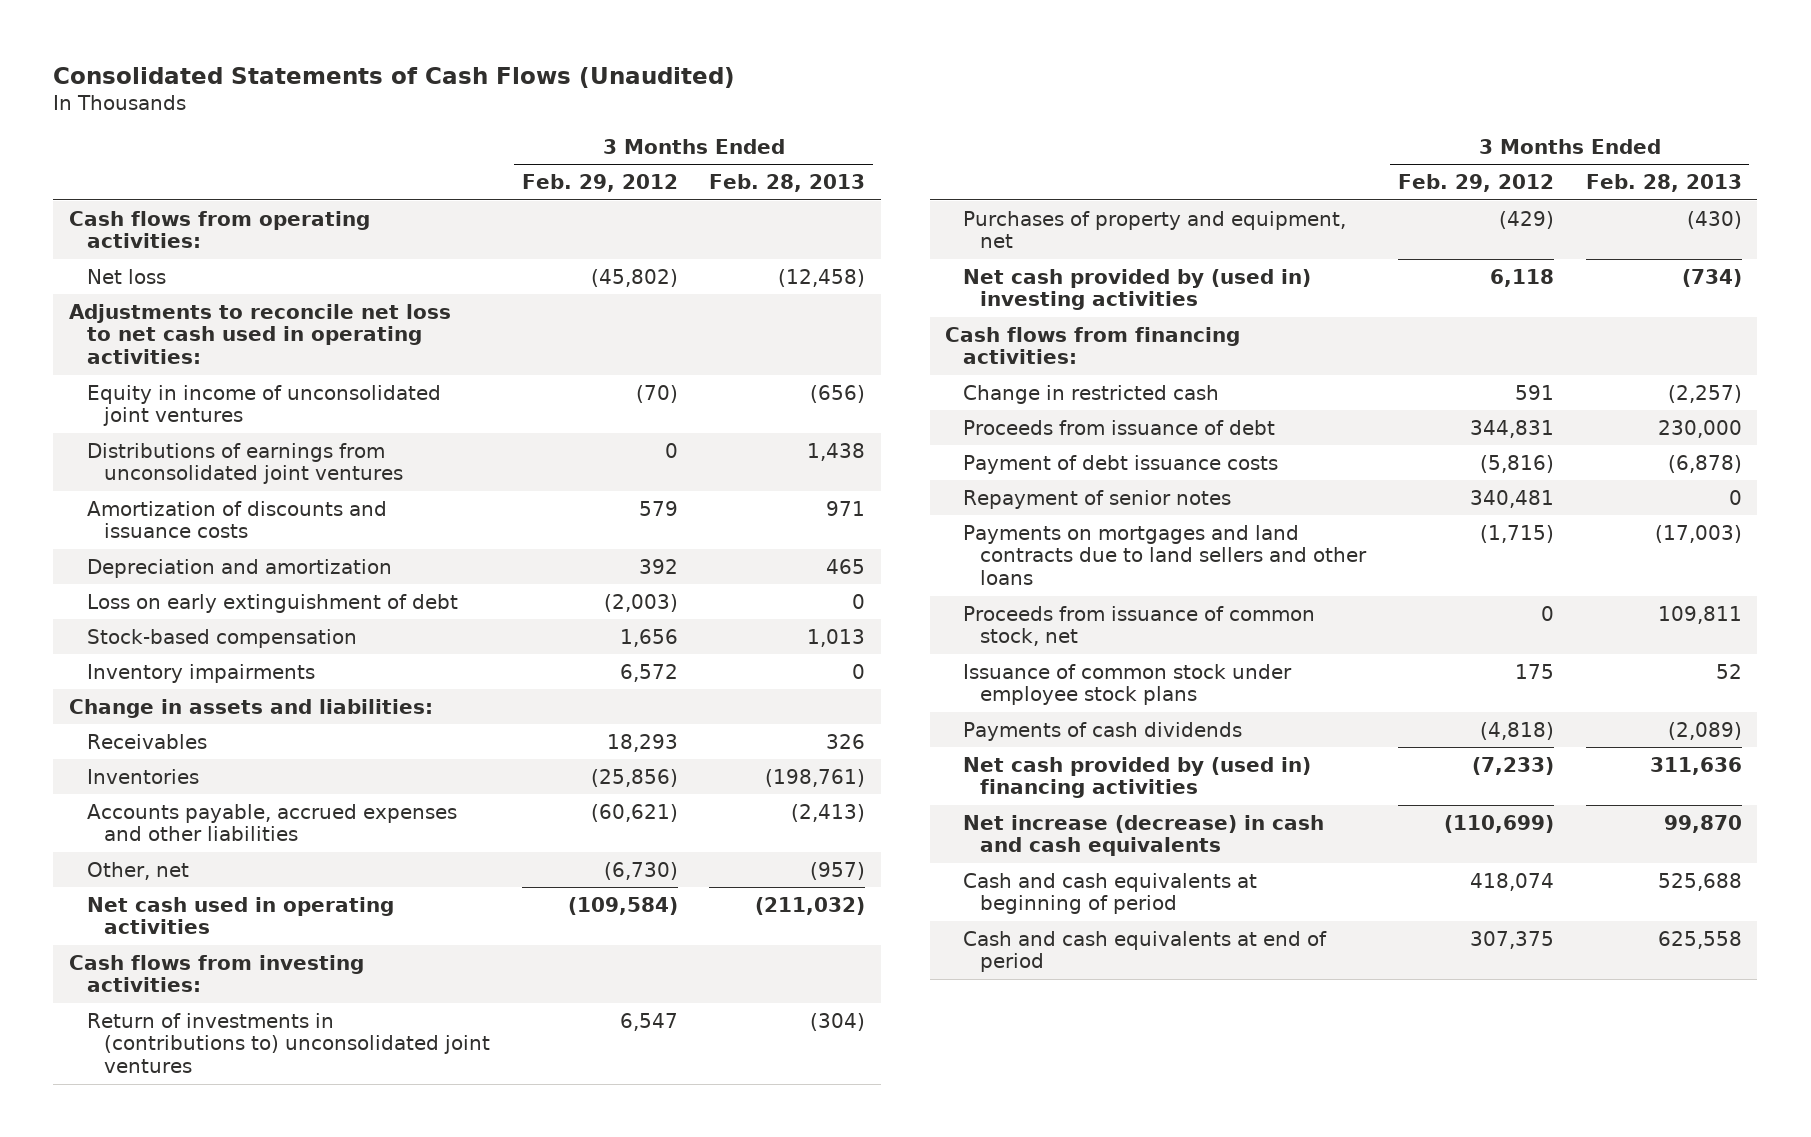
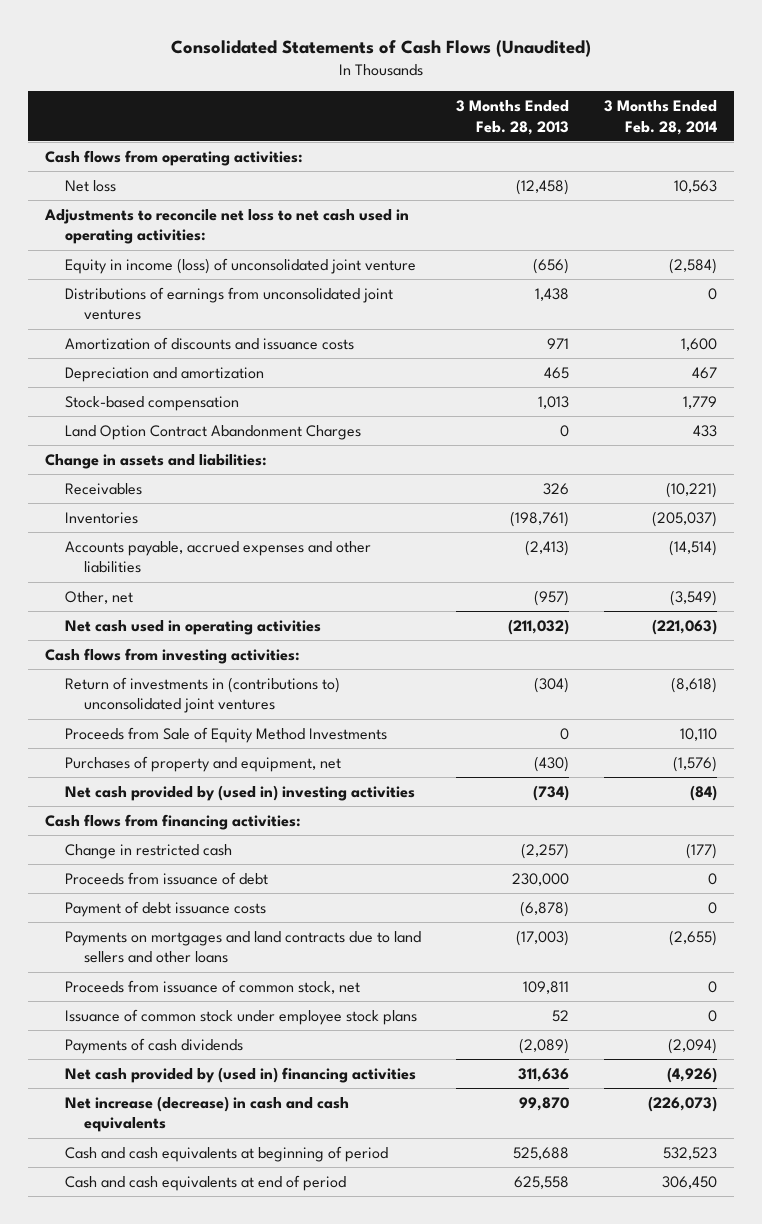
[521,174,678,193] Feb. 29, 2012 -> none
none -> [603,99,717,135] 3 Months Ended Feb. 28, 2014
[86,384,441,427] Equity in income of unconsolidated joint ventures -> [64,257,416,274] Equity in income (loss) of unconsolidated joint venture
[86,593,458,613] Loss on early extinguishment of debt -> none
[86,663,315,683] Inventory impairments -> none
none -> [64,424,361,440] Land Option Contract Abandonment Charges
none -> [64,726,387,743] Proceeds from Sale of Equity Method Investments
[962,489,1231,509] Repayment of senior notes -> none

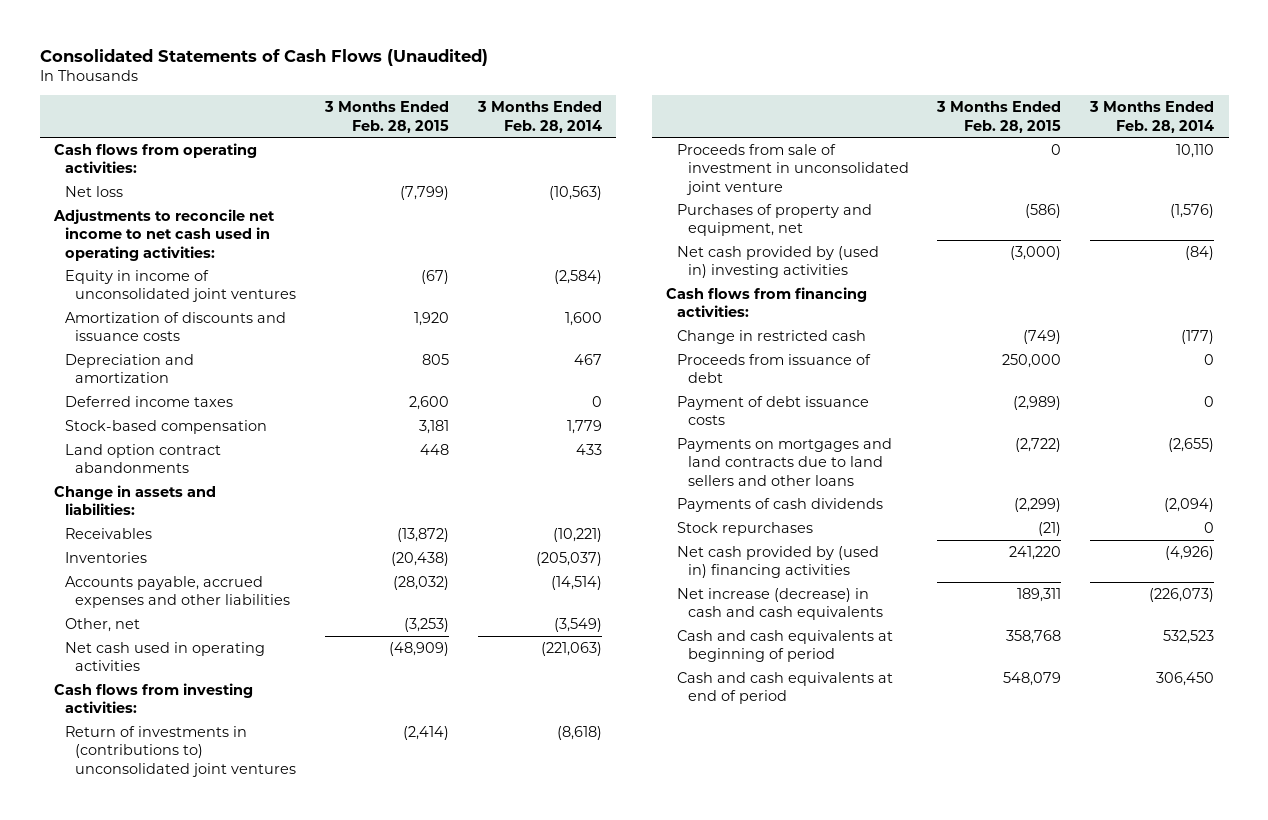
[455,99,569,135] 3 Months Ended Feb. 28, 2013 -> none
none -> [324,101,450,133] 3 Months Ended Feb. 28, 2015
[64,286,393,321] Distributions of earnings from unconsolidated joint ventures -> none
[673,179,717,193] 10,563 -> [548,185,602,200] (10,563)
[44,208,410,245] Adjustments to reconcile net loss to net cash used in operating activities: -> [53,208,276,261] Adjustments to reconcile net income to net cash used in operating activities:
[64,257,416,274] Equity in income (loss) of unconsolidated joint venture -> [64,269,297,303] Equity in income of unconsolidated joint ventures
none -> [64,395,233,407] Deferred income taxes
[64,424,361,440] Land Option Contract Abandonment Charges -> [64,443,221,474] Land option contract abandonments
[64,726,387,743] Proceeds from Sale of Equity Method Investments -> [677,143,909,195] Proceeds from sale of investment in unconsolidated joint venture
[64,979,360,994] Proceeds from issuance of common stock, net -> none
[64,1008,417,1025] Issuance of common stock under employee stock plans -> none
none -> [677,521,814,536] Stock repurchases

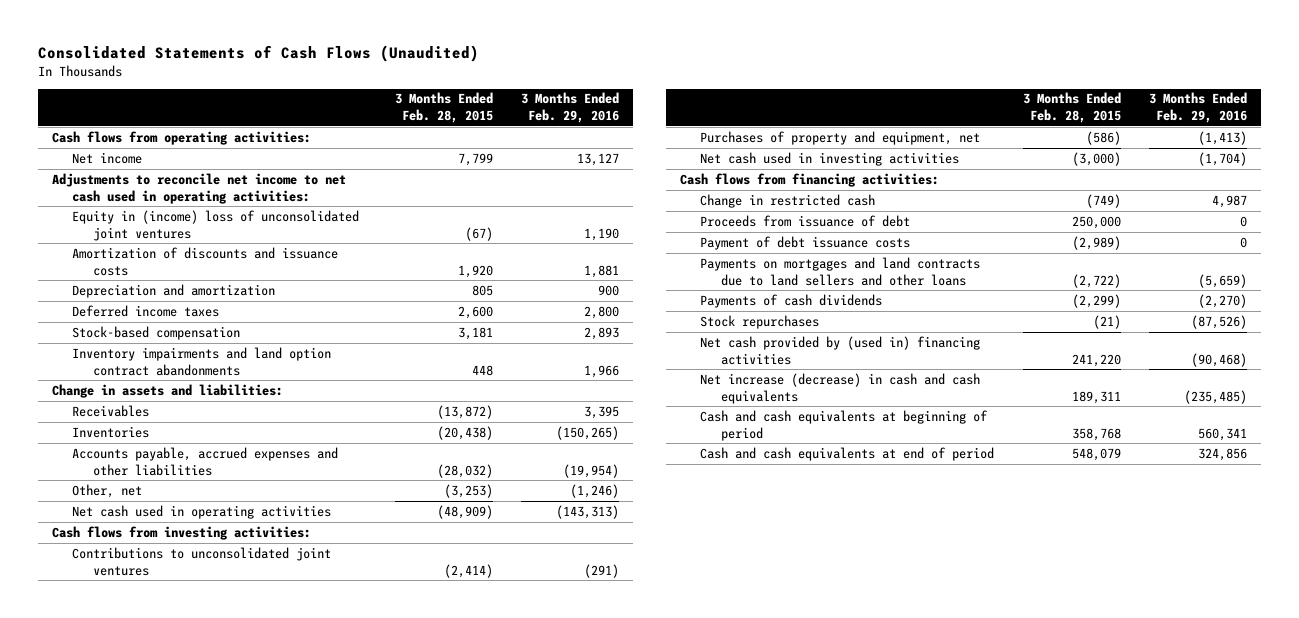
[476,101,602,133] 3 Months Ended Feb. 28, 2014 -> none
none -> [521,92,620,124] 3 Months Ended Feb. 29, 2016
[64,185,123,197] Net loss -> [72,151,143,164] Net income
[400,185,450,200] (7,799) -> [457,152,493,166] 7,799
[64,269,297,303] Equity in income of unconsolidated joint ventures -> [72,209,360,241] Equity in (income) loss of unconsolidated joint ventures
[64,443,221,474] Land option contract abandonments -> [72,346,332,376] Inventory impairments and land option contract abandonments
[677,143,909,195] Proceeds from sale of investment in unconsolidated joint venture -> none
[64,725,297,777] Return of investments in (contributions to) unconsolidated joint ventures -> [72,546,332,576] Contributions to unconsolidated joint ventures
[677,245,880,279] Net cash provided by (used in) investing activities -> [700,151,960,166] Net cash used in investing activities

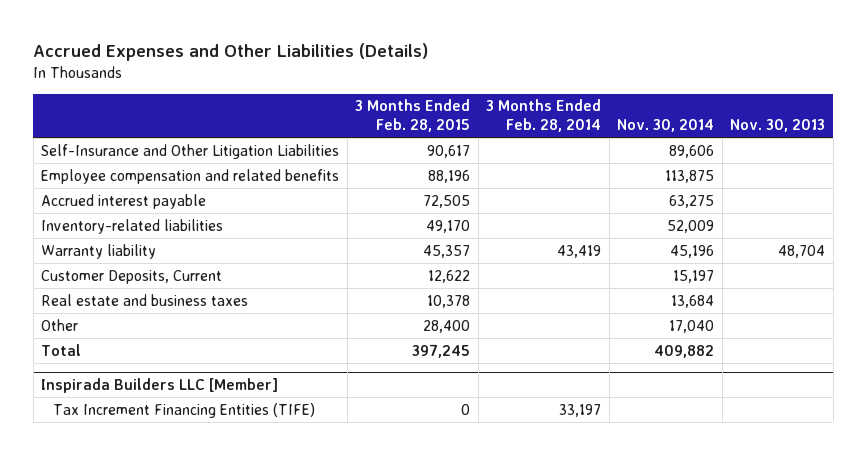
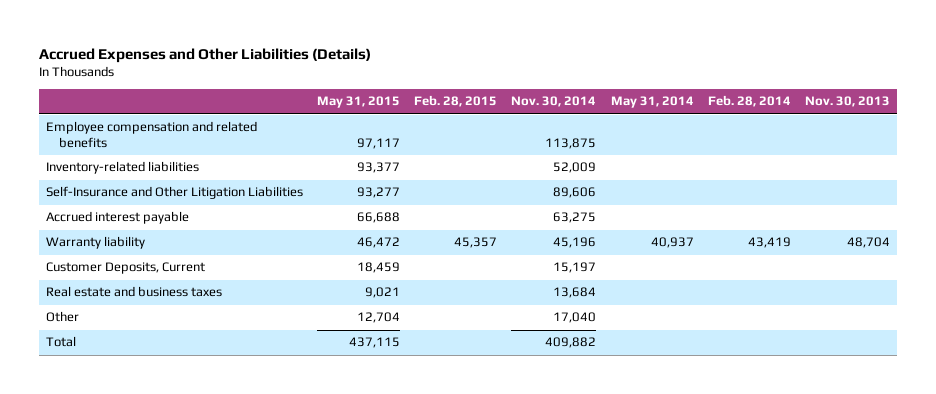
[355,99,471,133] 3 Months Ended Feb. 28, 2015 -> none
[486,99,602,133] 3 Months Ended Feb. 28, 2014 -> none
none -> [317,96,401,109] May 31, 2015
none -> [414,95,498,108] Feb. 28, 2015
none -> [610,96,694,109] May 31, 2014
none -> [707,95,791,108] Feb. 28, 2014
[41,143,340,159] Self-Insurance and Other Litigation Liabilities -> [45,186,303,200] Self-Insurance and Other Litigation Liabilities
[41,193,207,209] Accrued interest payable -> [45,211,189,225] Accrued interest payable
[41,378,279,394] Inspirada Builders LLC [Member] -> none
[52,402,315,418] Tax Increment Financing Entities (TIFE) -> none

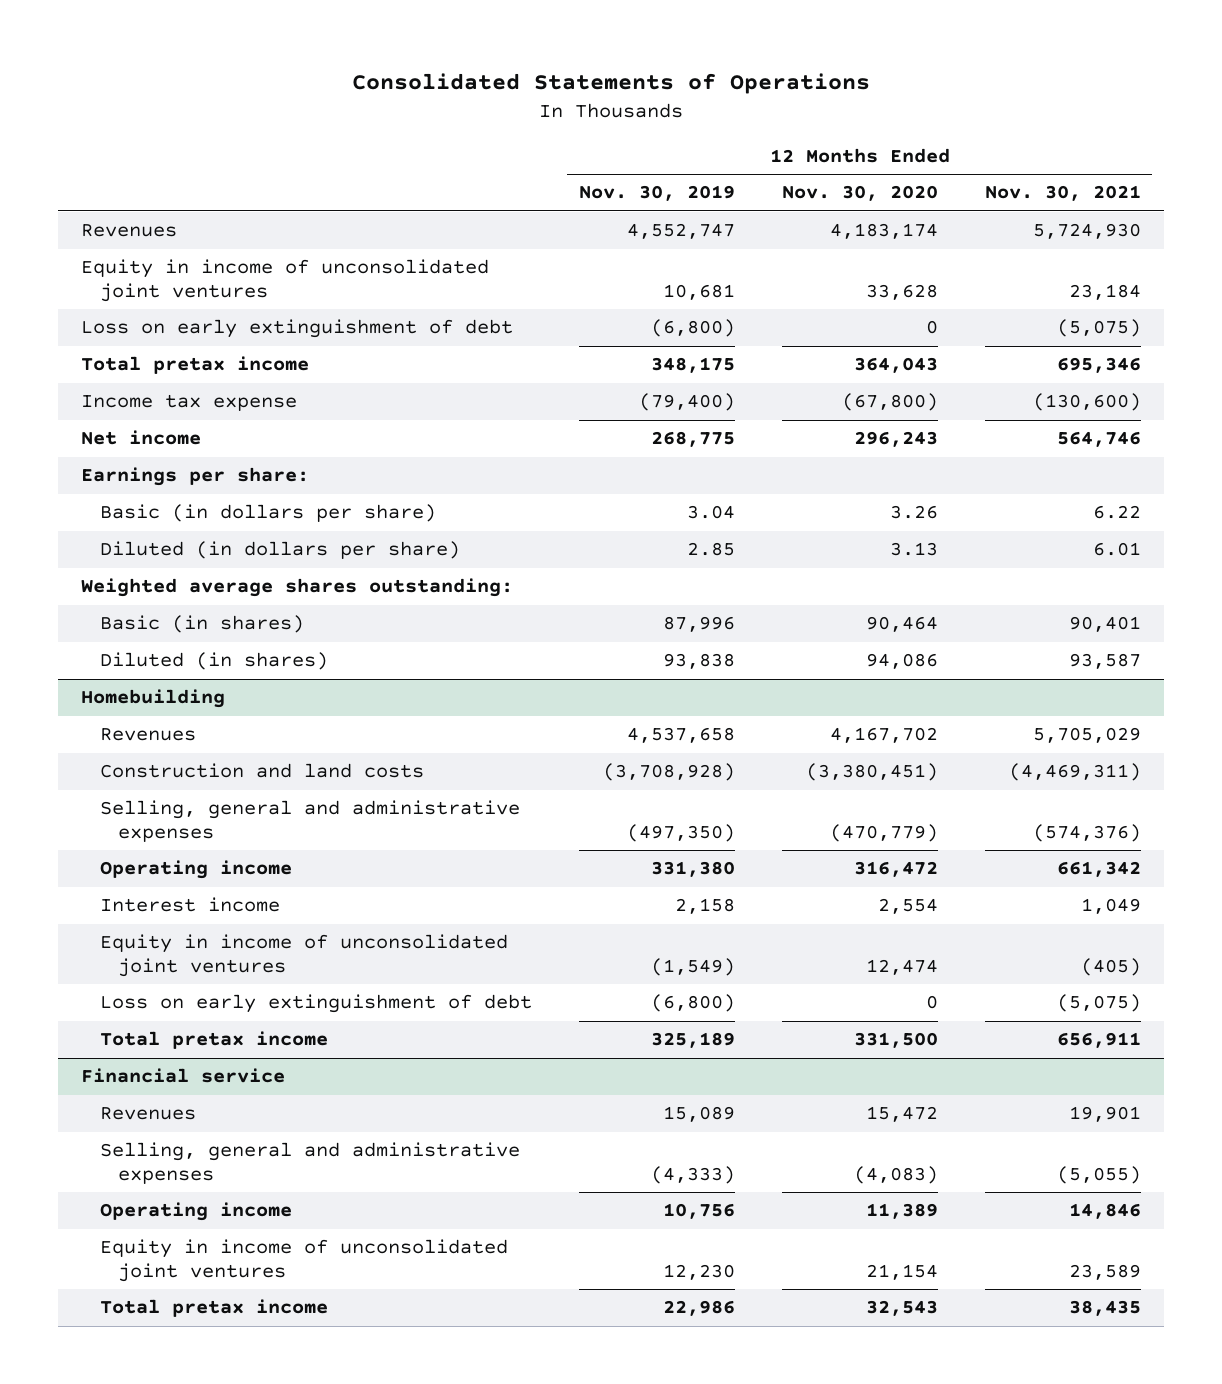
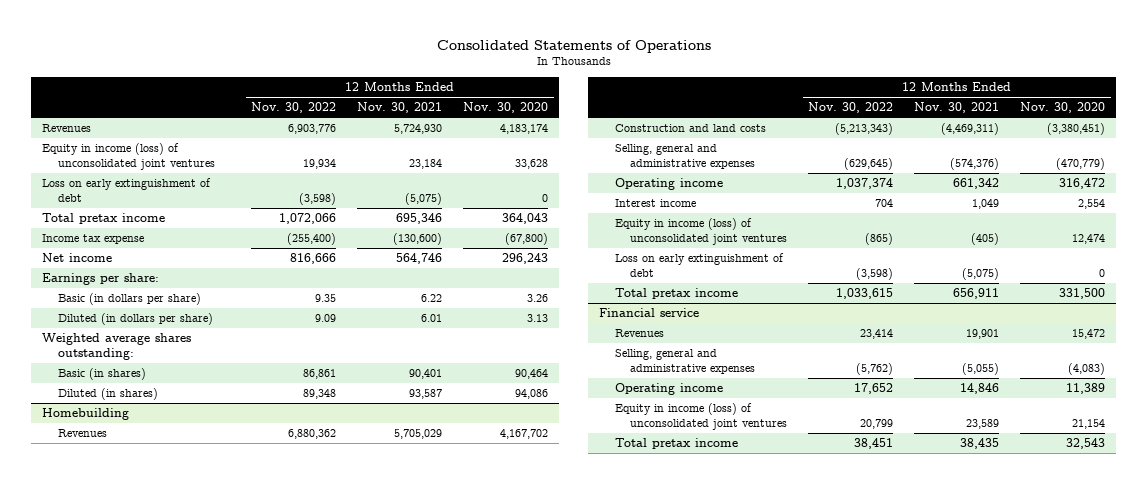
[578,185,735,202] Nov. 30, 2019 -> none
none -> [251,102,337,114] Nov. 30, 2022
[81,259,490,302] Equity in income of unconsolidated joint ventures -> [41,143,215,170] Equity in income (loss) of unconsolidated joint ventures
[99,934,508,977] Equity in income of unconsolidated joint ventures -> [614,218,788,245] Equity in income (loss) of unconsolidated joint ventures
[99,1239,508,1282] Equity in income of unconsolidated joint ventures -> [614,403,788,430] Equity in income (loss) of unconsolidated joint ventures

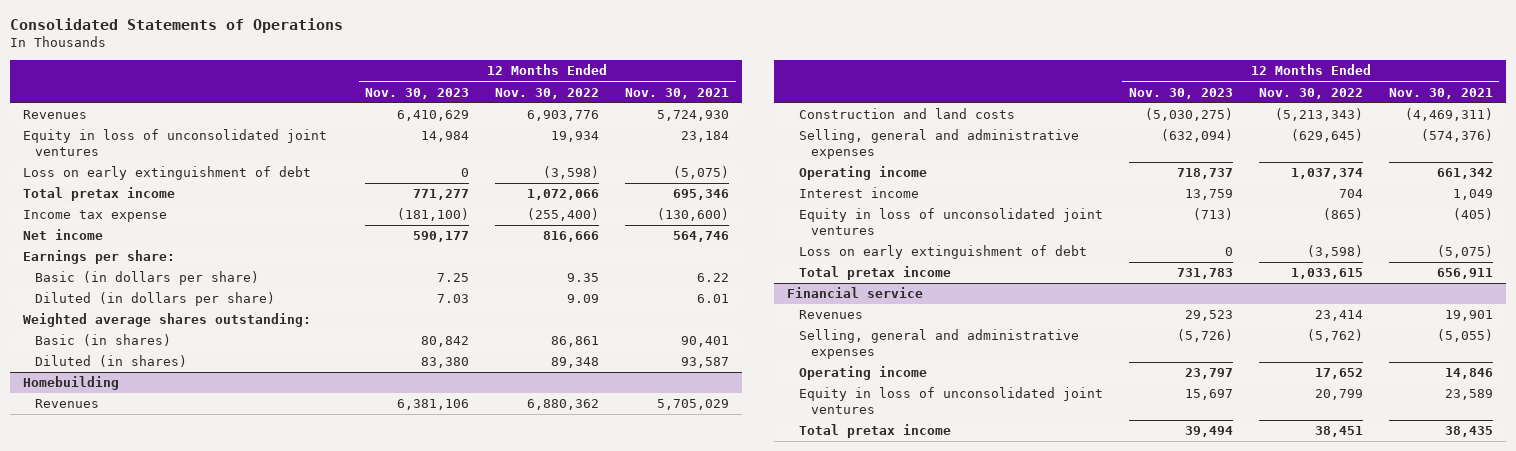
[463,102,549,114] Nov. 30, 2020 -> none
none -> [365,87,470,99] Nov. 30, 2023
[41,143,215,170] Equity in income (loss) of unconsolidated joint ventures -> [23,129,328,156] Equity in loss of unconsolidated joint ventures
[614,218,788,245] Equity in income (loss) of unconsolidated joint ventures -> [798,208,1103,235] Equity in loss of unconsolidated joint ventures
[614,403,788,430] Equity in income (loss) of unconsolidated joint ventures -> [798,387,1103,414] Equity in loss of unconsolidated joint ventures

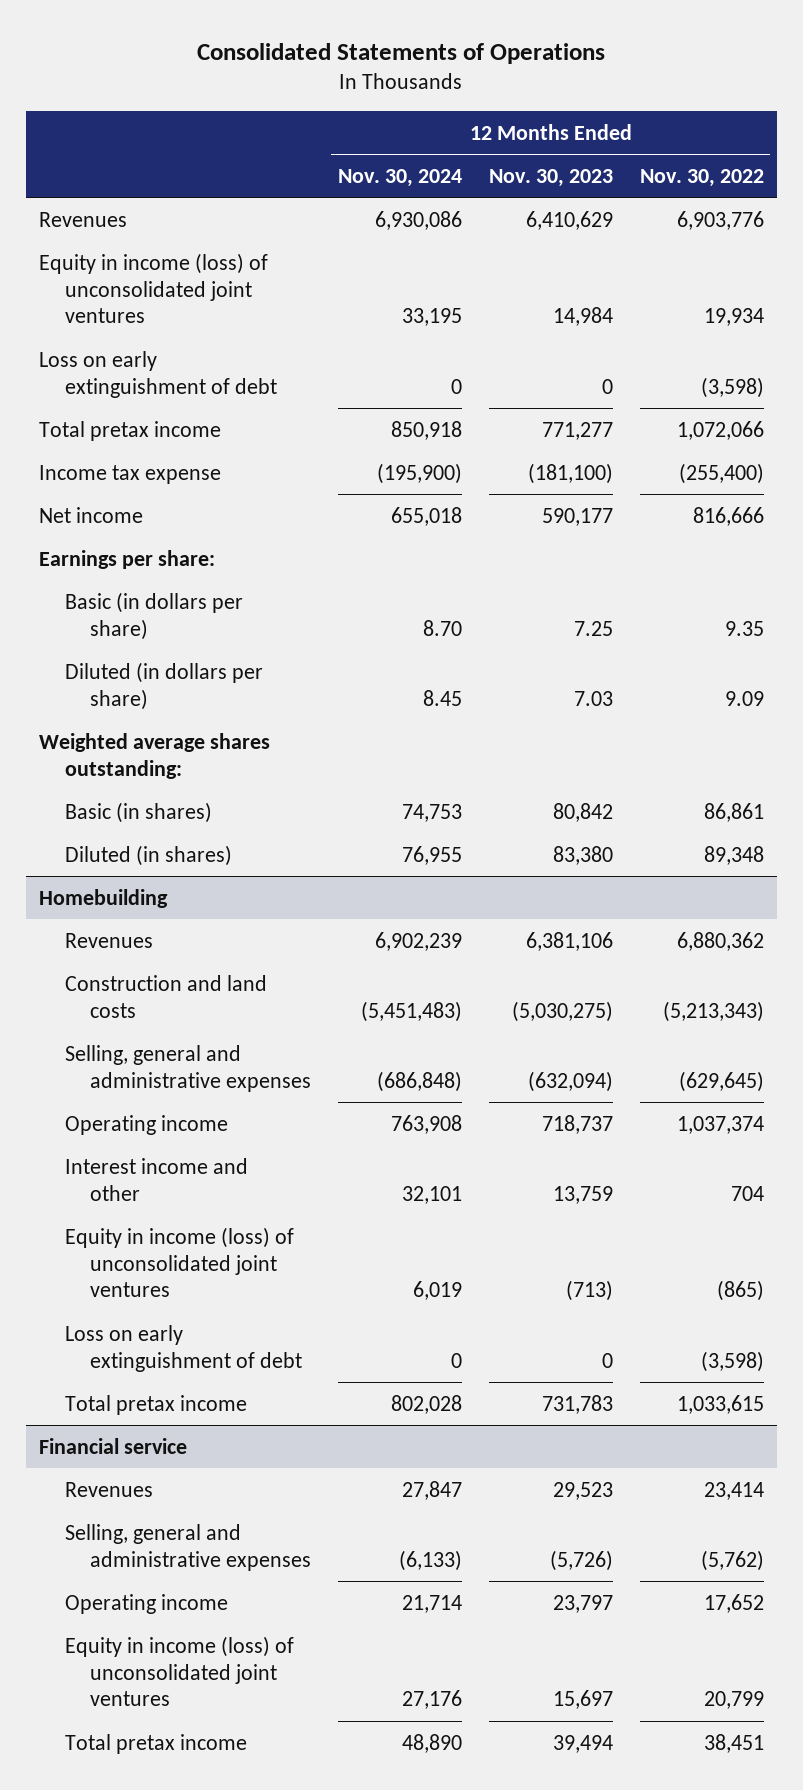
[625,87,730,99] Nov. 30, 2021 -> none
none -> [338,168,463,187] Nov. 30, 2024
[23,129,328,156] Equity in loss of unconsolidated joint ventures -> [39,252,269,324] Equity in income (loss) of unconsolidated joint ventures
[798,187,919,199] Interest income -> [64,1157,248,1201] Interest income and other
[798,208,1103,235] Equity in loss of unconsolidated joint ventures -> [64,1226,294,1298] Equity in income (loss) of unconsolidated joint ventures
[798,387,1103,414] Equity in loss of unconsolidated joint ventures -> [64,1635,294,1707] Equity in income (loss) of unconsolidated joint ventures

